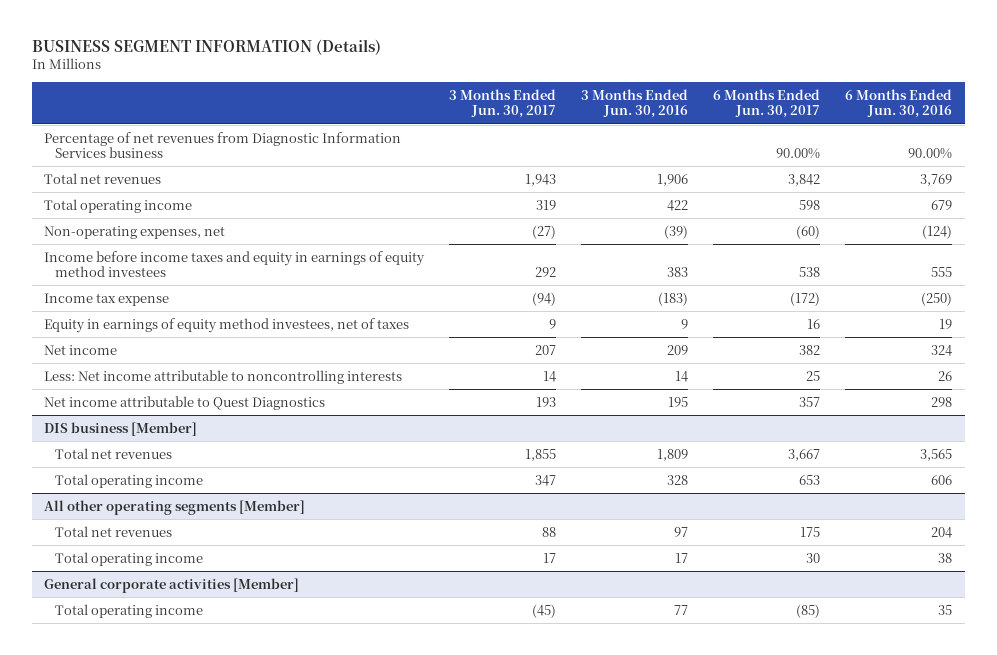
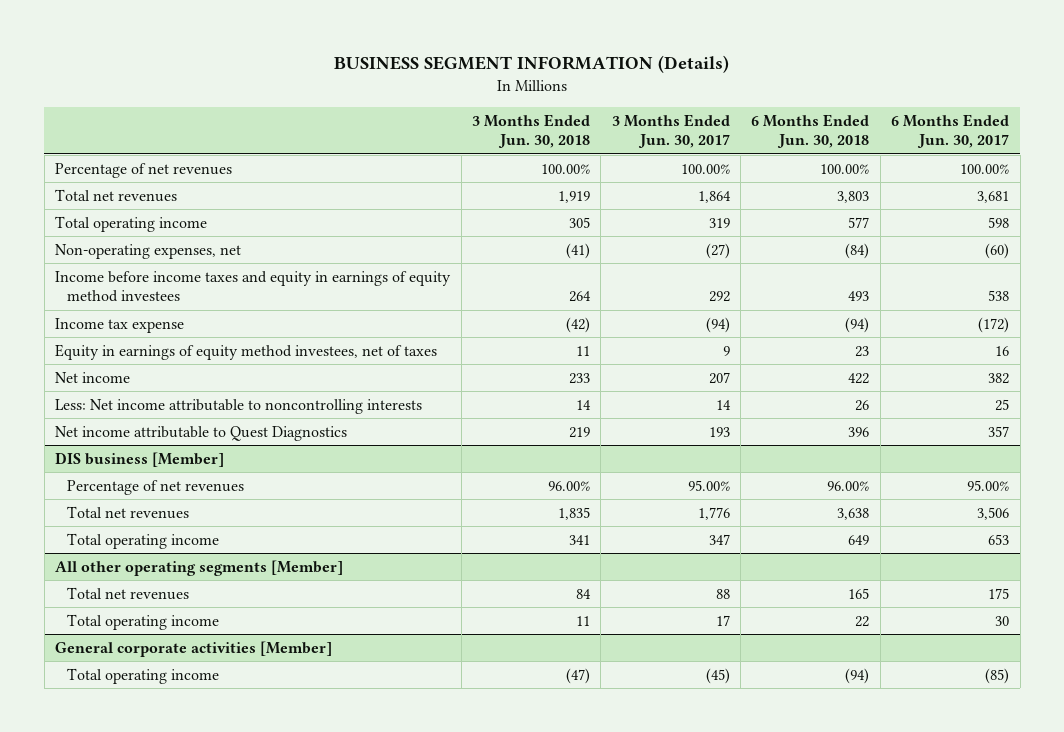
[581,88,689,119] 3 Months Ended Jun. 30, 2016 -> none
[845,88,953,119] 6 Months Ended Jun. 30, 2016 -> none
none -> [471,114,590,149] 3 Months Ended Jun. 30, 2018
none -> [751,114,870,149] 6 Months Ended Jun. 30, 2018
[44,131,402,159] Percentage of net revenues from Diagnostic Information Services business -> none
none -> [55,162,233,178] Percentage of net revenues
[525,173,557,186] 1,943 -> [697,190,731,203] 1,864
[788,173,821,186] 3,842 -> [977,190,1010,203] 3,681
none -> [67,479,245,495] Percentage of net revenues
[525,448,557,461] 1,855 -> [697,506,730,520] 1,776
[788,448,821,461] 3,667 -> [977,506,1010,520] 3,506

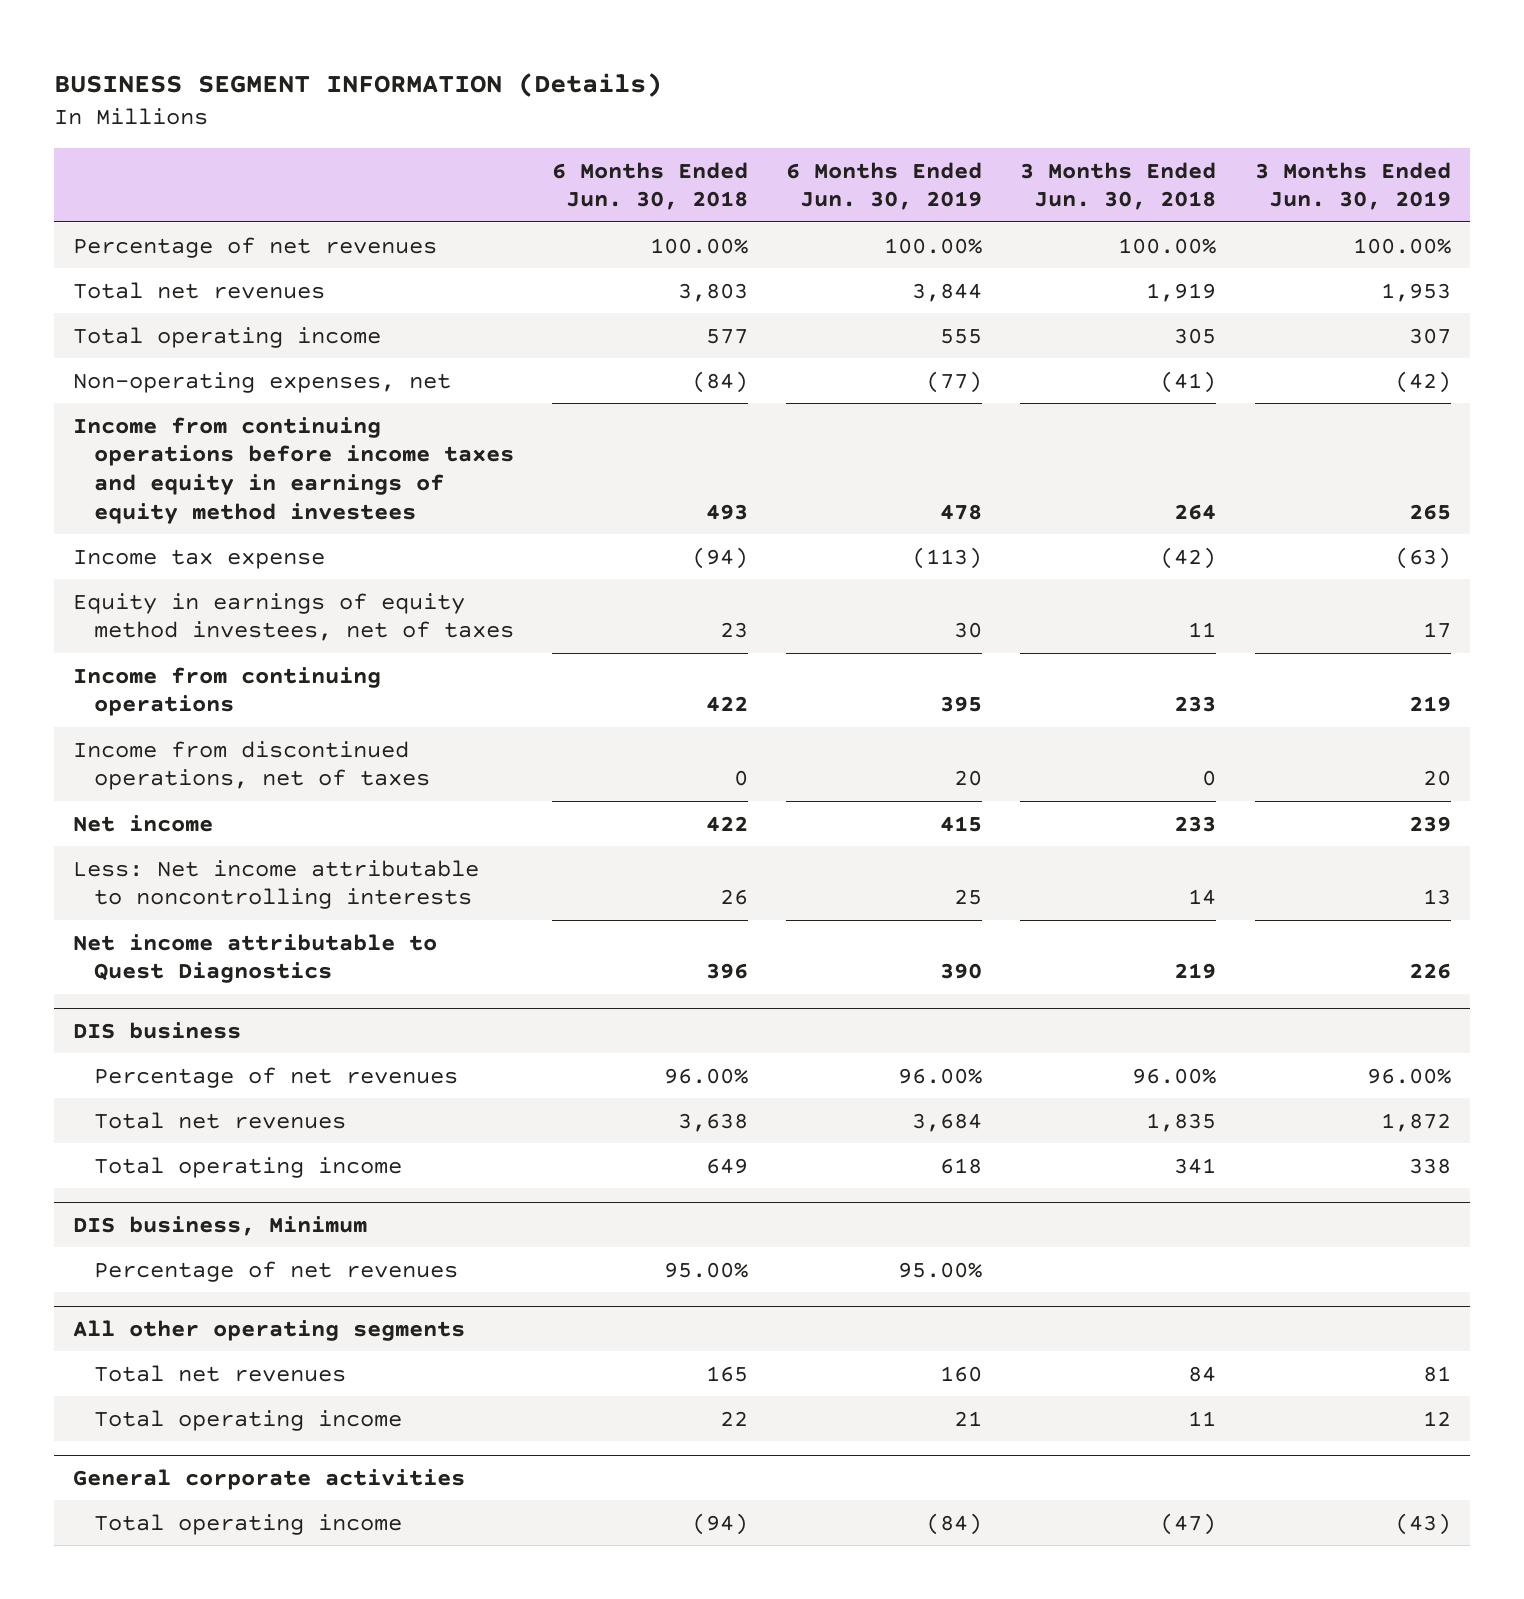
[611,114,730,149] 3 Months Ended Jun. 30, 2017 -> none
[891,114,1010,149] 6 Months Ended Jun. 30, 2017 -> none
none -> [786,161,983,211] 6 Months Ended Jun. 30, 2019
none -> [1254,161,1451,211] 3 Months Ended Jun. 30, 2019
[55,270,452,303] Income before income taxes and equity in earnings of equity method investees -> [73,416,514,524] Income from continuing operations before income taxes and equity in earnings of equity method investees
none -> [73,666,382,717] Income from continuing operations
none -> [73,740,430,791] Income from discontinued operations, net of taxes
[55,451,225,467] DIS business [Member] -> [73,1021,242,1039] DIS business
none -> [73,1215,368,1236] DIS business, Minimum
none -> [93,1260,458,1282] Percentage of net revenues
[55,559,344,576] All other operating segments [Member] -> [73,1319,466,1341] All other operating segments
[55,640,333,657] General corporate activities [Member] -> [73,1468,466,1490] General corporate activities

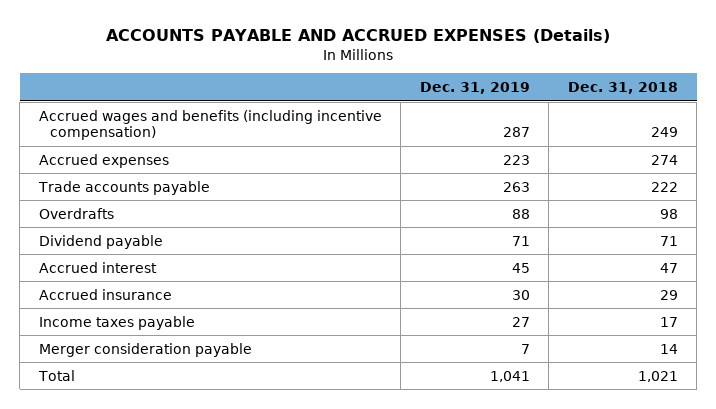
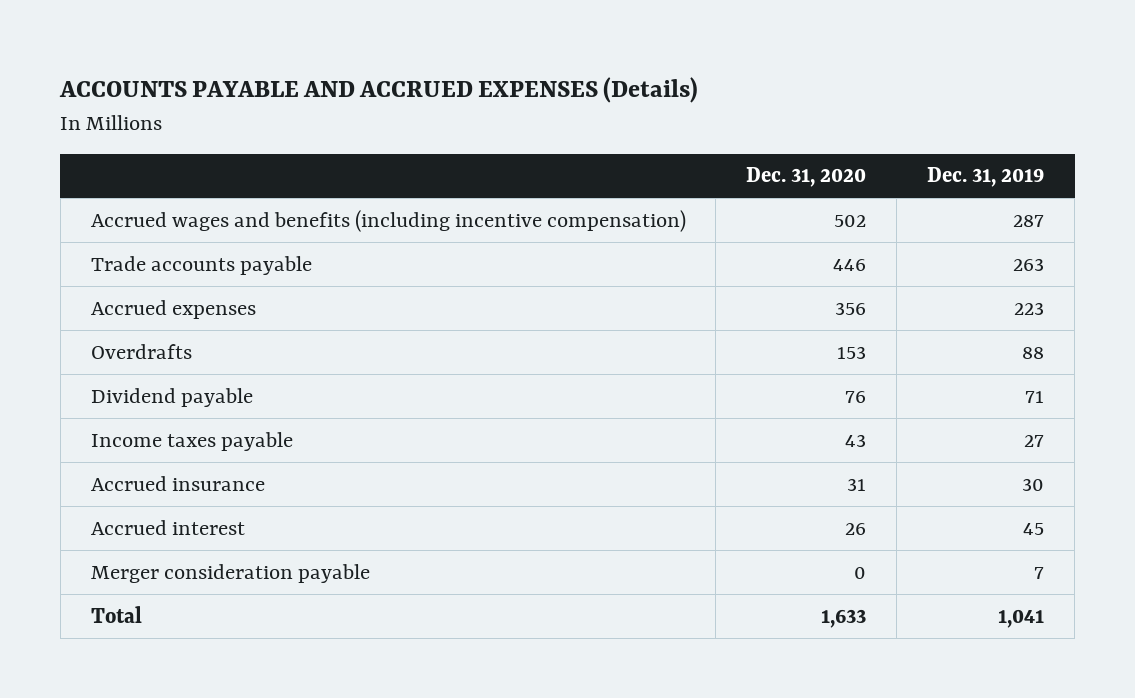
[567,82,678,95] Dec. 31, 2018 -> none
none -> [746,167,867,188] Dec. 31, 2020
[38,153,169,168] Accrued expenses -> [90,299,256,319] Accrued expenses
[38,288,172,300] Accrued insurance -> [90,475,265,491] Accrued insurance
[38,261,157,273] Accrued interest -> [90,519,245,535] Accrued interest

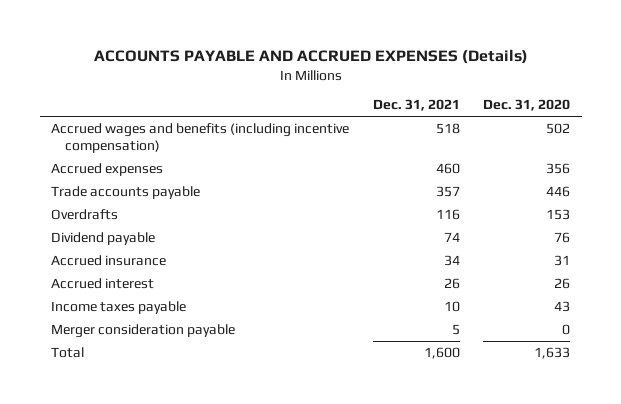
[927,167,1045,188] Dec. 31, 2019 -> none
none -> [372,99,460,112] Dec. 31, 2021
[90,255,312,275] Trade accounts payable -> [51,185,201,199] Trade accounts payable
[90,431,293,451] Income taxes payable -> [51,300,187,314] Income taxes payable

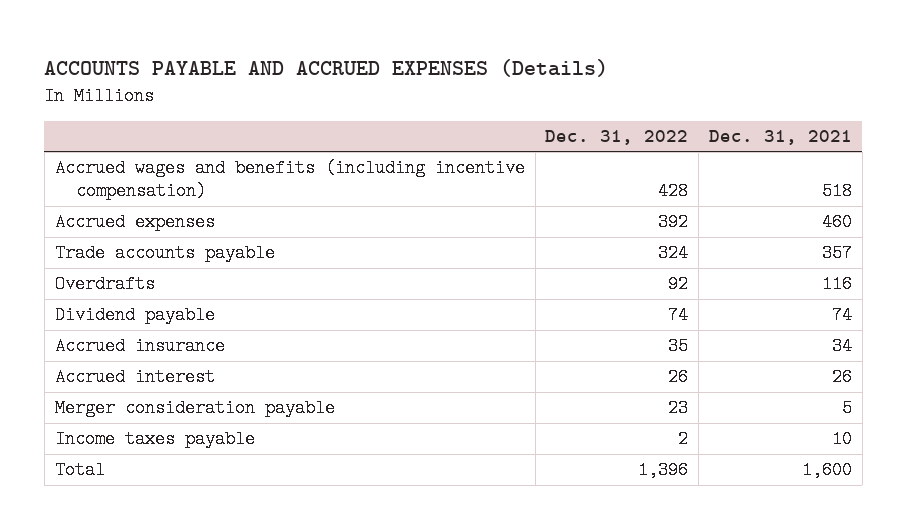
[482,99,570,112] Dec. 31, 2020 -> none
none -> [545,129,689,145] Dec. 31, 2022
[51,300,187,314] Income taxes payable -> [54,430,255,449] Income taxes payable

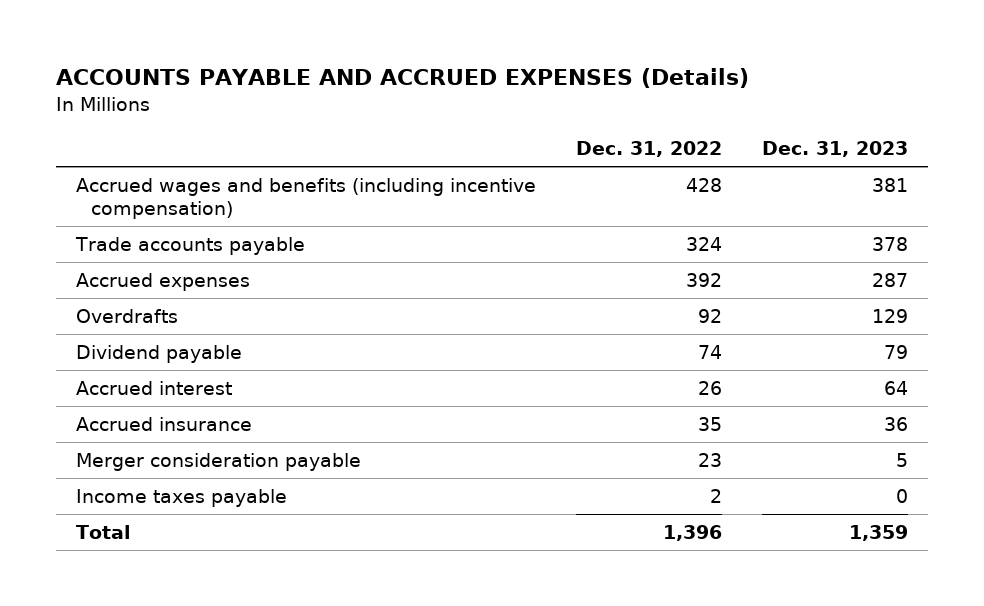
[709,129,853,145] Dec. 31, 2021 -> none
none -> [762,141,909,158] Dec. 31, 2023
[54,213,215,232] Accrued expenses -> [75,272,250,291] Accrued expenses
[54,337,225,356] Accrued insurance -> [75,416,252,431] Accrued insurance

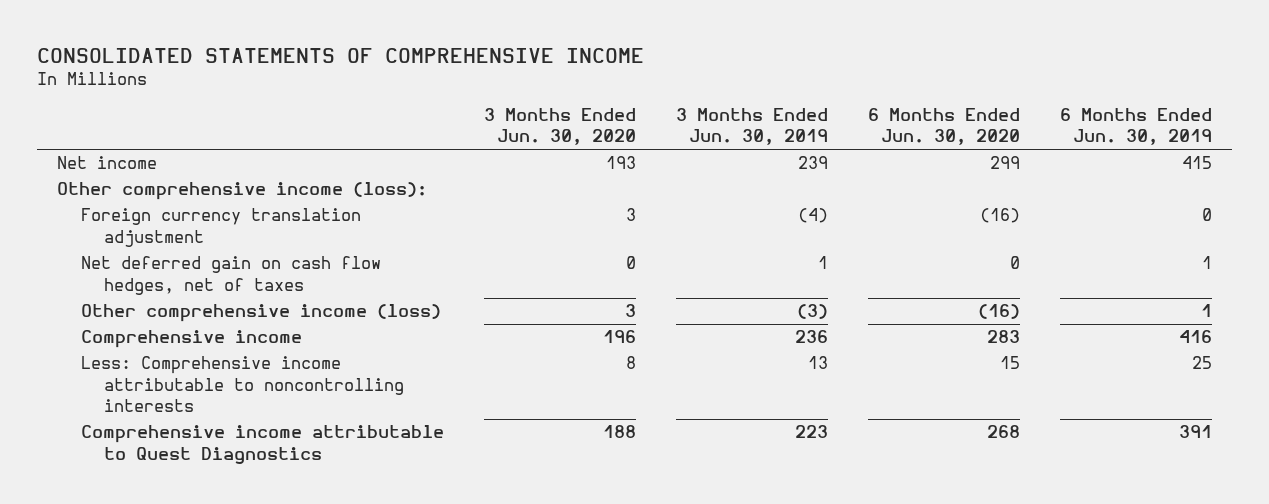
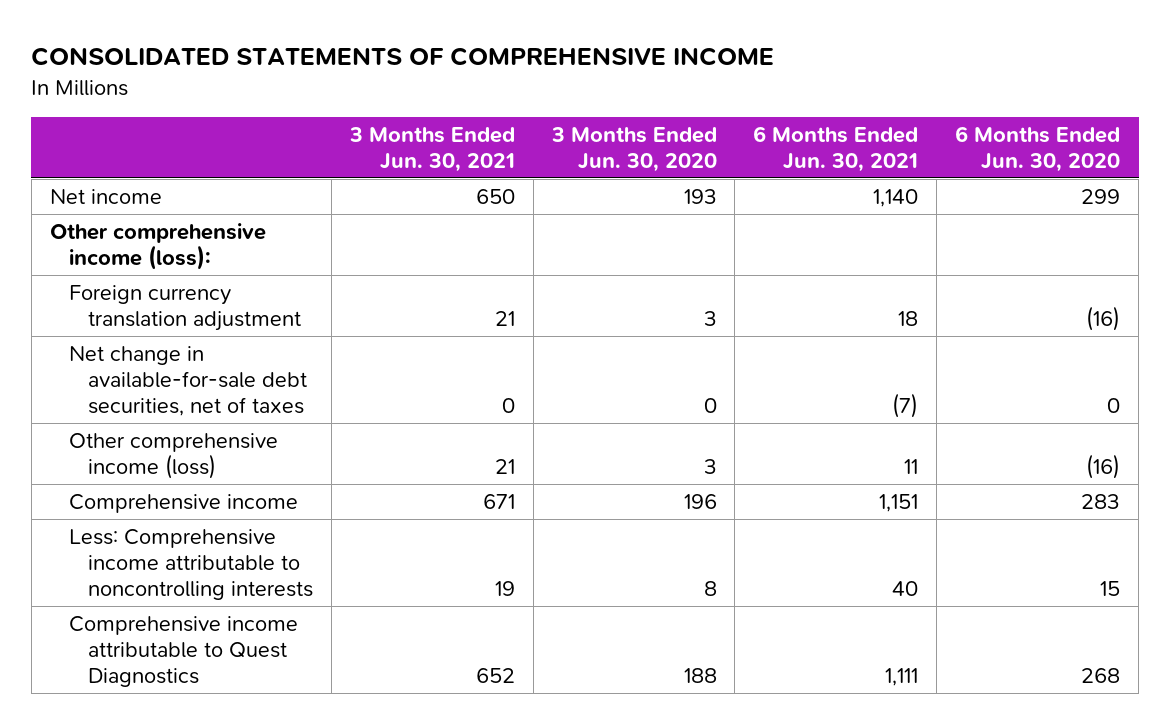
[675,107,828,146] 3 Months Ended Jun. 30, 2019 -> none
[1060,107,1213,146] 6 Months Ended Jun. 30, 2019 -> none
none -> [348,127,515,172] 3 Months Ended Jun. 30, 2021
none -> [753,126,919,172] 6 Months Ended Jun. 30, 2021
[80,256,381,295] Net deferred gain on cash flow hedges, net of taxes -> none
none -> [68,346,307,416] Net change in available-for-sale debt securities, net of taxes

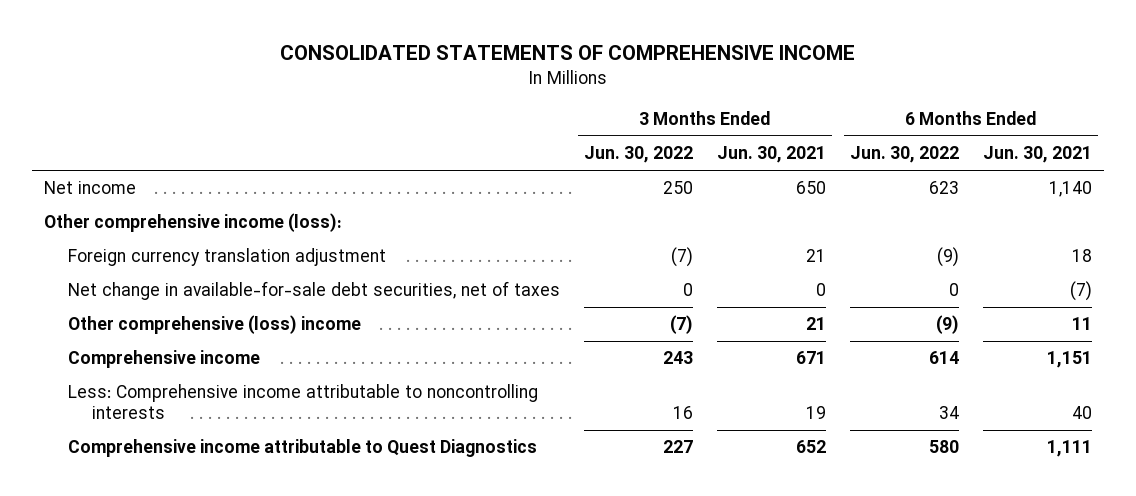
[550,127,717,172] 3 Months Ended Jun. 30, 2020 -> none
[955,126,1121,172] 6 Months Ended Jun. 30, 2020 -> none
none -> [584,146,694,164] Jun. 30, 2022
none -> [849,146,959,164] Jun. 30, 2022
[68,433,278,479] Other comprehensive income (loss) -> [68,315,362,335] Other comprehensive (loss) income

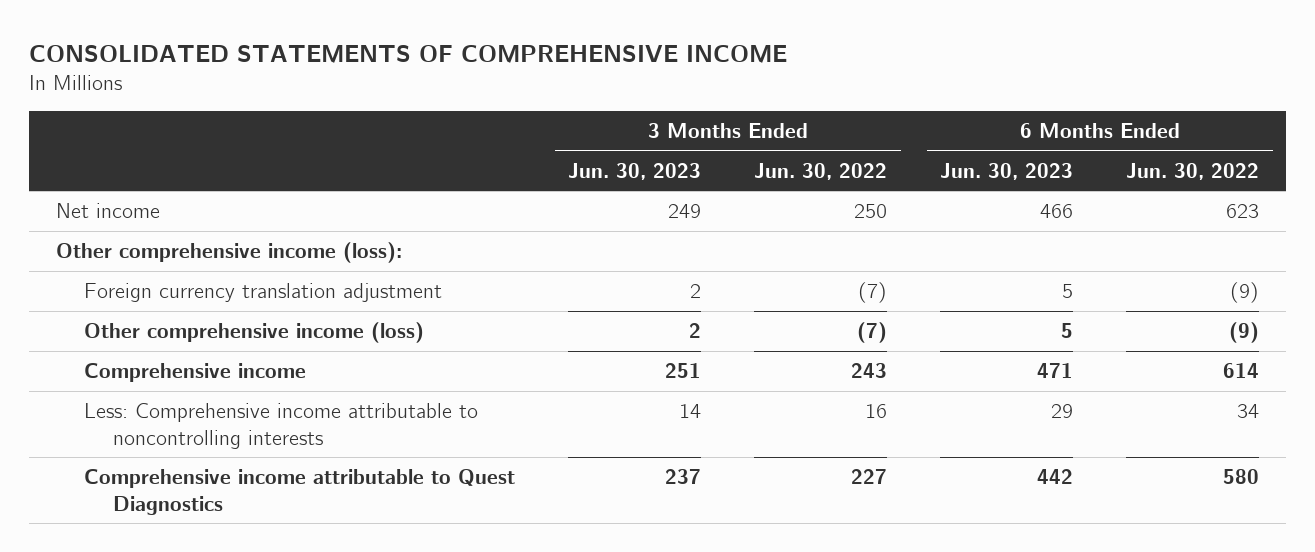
[717,146,827,164] Jun. 30, 2021 -> none
[982,146,1092,164] Jun. 30, 2021 -> none
none -> [568,162,702,180] Jun. 30, 2023
none -> [940,162,1074,180] Jun. 30, 2023
[68,281,561,301] Net change in available-for-sale debt securities, net of taxes -> none
[68,315,362,335] Other comprehensive (loss) income -> [84,322,425,344] Other comprehensive income (loss)

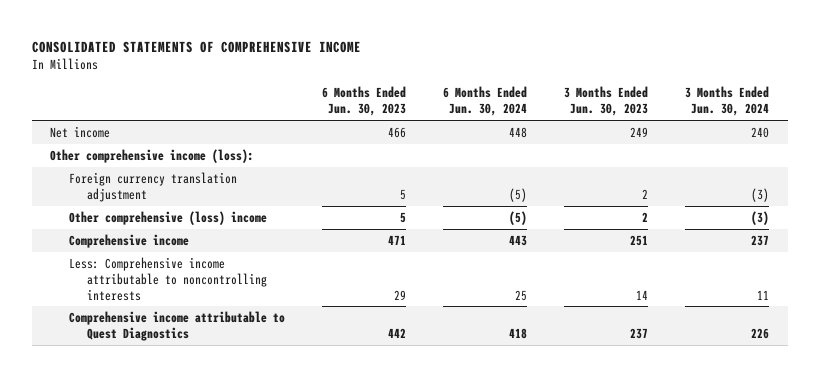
[754,162,888,180] Jun. 30, 2022 -> none
[1126,162,1260,180] Jun. 30, 2022 -> none
none -> [443,86,528,117] 6 Months Ended Jun. 30, 2024
none -> [685,86,770,117] 3 Months Ended Jun. 30, 2024
[84,322,425,344] Other comprehensive income (loss) -> [68,210,267,225] Other comprehensive (loss) income

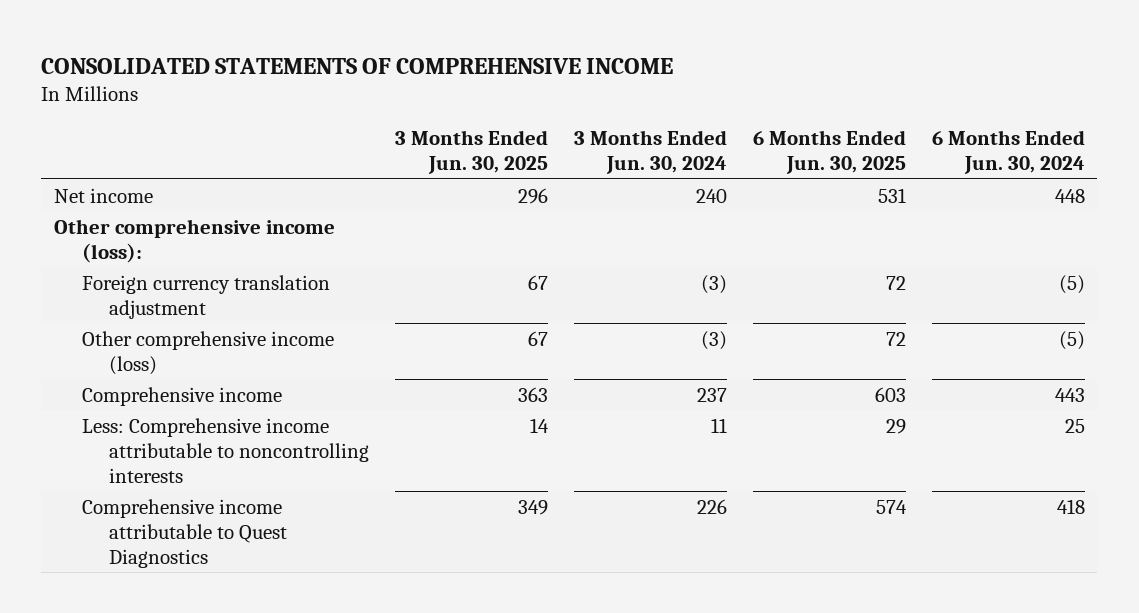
[321,86,406,117] 6 Months Ended Jun. 30, 2023 -> none
[564,86,649,117] 3 Months Ended Jun. 30, 2023 -> none
none -> [395,129,549,174] 3 Months Ended Jun. 30, 2025
none -> [752,129,906,174] 6 Months Ended Jun. 30, 2025
[68,210,267,225] Other comprehensive (loss) income -> [81,330,334,375] Other comprehensive income (loss)

